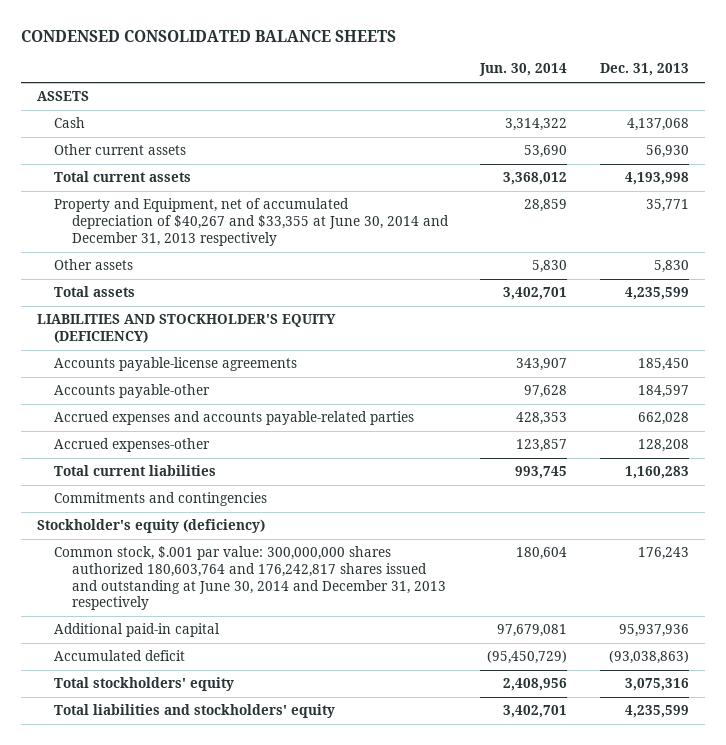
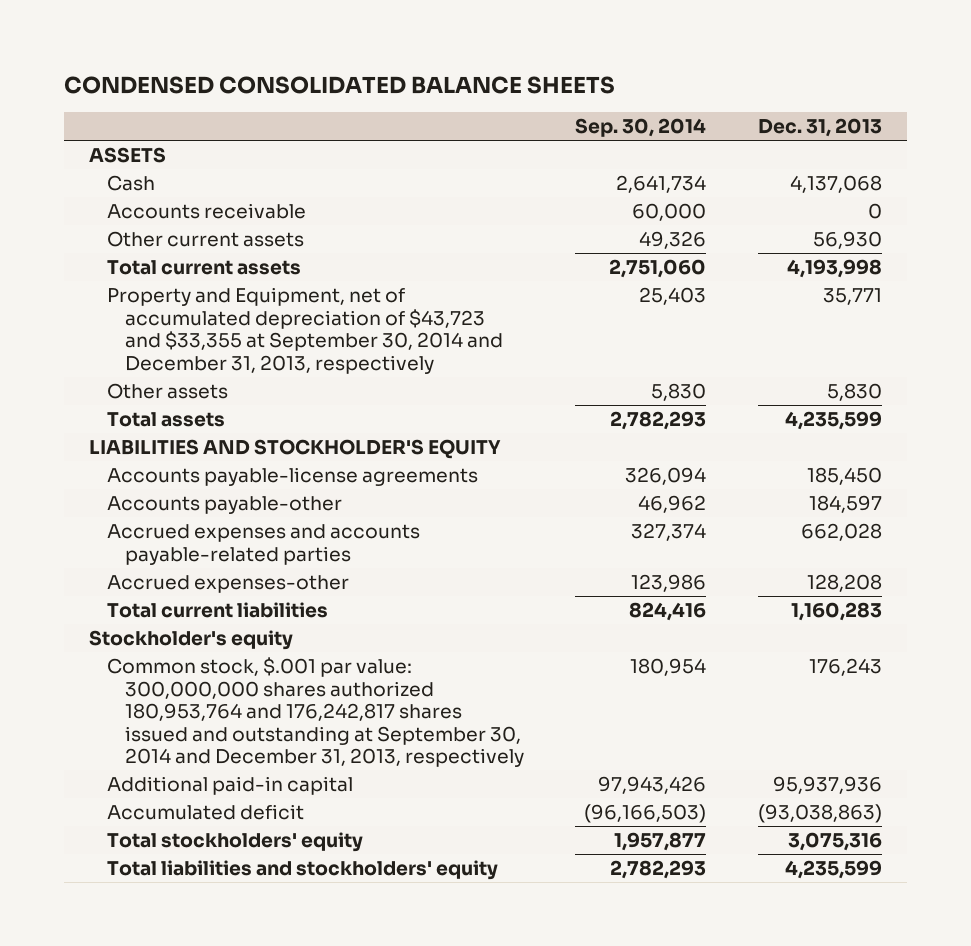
[479,63,568,77] Jun. 30, 2014 -> none
none -> [575,118,707,138] Sep. 30, 2014
none -> [107,203,307,220] Accounts receivable
[54,198,449,246] Property and Equipment, net of accumulated depreciation of $40,267 and $33,355 at June 30, 2014 and December 31, 2013 respectively -> [107,287,504,374] Property and Equipment, net of accumulated depreciation of $43,723 and $33,355 at September 30, 2014 and December 31, 2013, respectively
[37,314,337,344] LIABILITIES AND STOCKHOLDER'S EQUITY (DEFICIENCY) -> [89,439,502,460] LIABILITIES AND STOCKHOLDER'S EQUITY
[54,492,268,507] Commitments and contingencies -> none
[37,519,266,534] Stockholder's equity (deficiency) -> [89,630,294,651] Stockholder's equity
[54,546,446,611] Common stock, $.001 par value: 300,000,000 shares authorized 180,603,764 and 176,242,817 shares issued and outstanding at June 30, 2014 and December 31, 2013 respectively -> [107,657,525,768] Common stock, $.001 par value: 300,000,000 shares authorized 180,953,764 and 176,242,817 shares issued and outstanding at September 30, 2014 and December 31, 2013, respectively

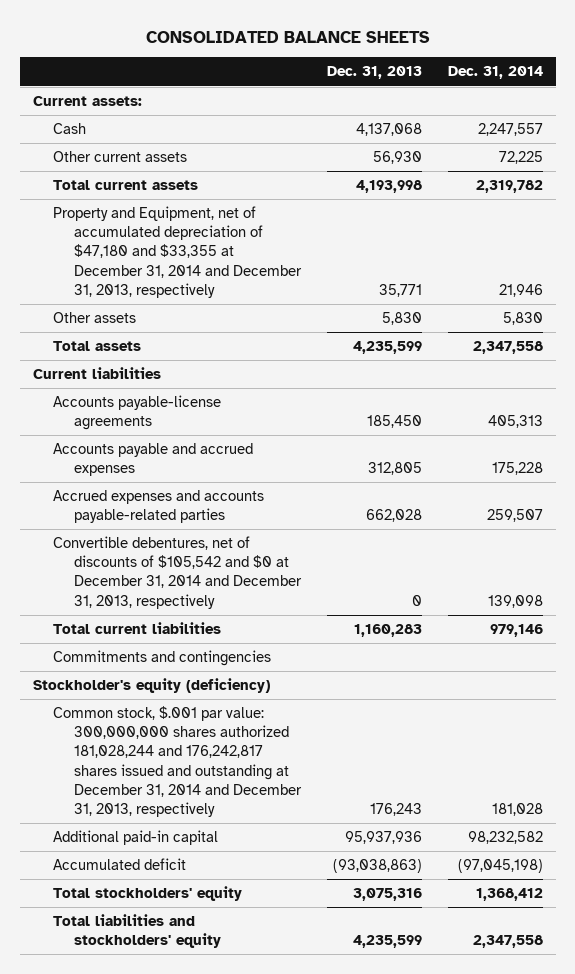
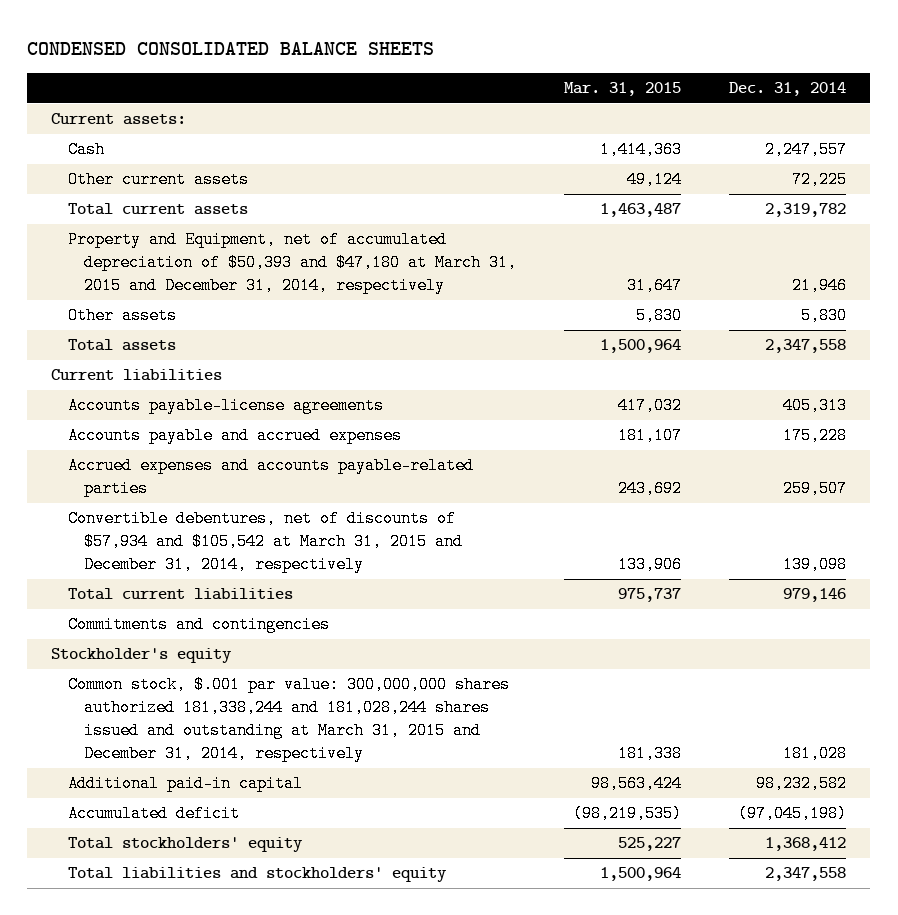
[145,30,430,43] CONSOLIDATED BALANCE SHEETS -> [27,42,435,56] CONDENSED CONSOLIDATED BALANCE SHEETS
[326,66,422,80] Dec. 31, 2013 -> none
none -> [564,82,682,97] Mar. 31, 2015
[53,206,302,298] Property and Equipment, net of accumulated depreciation of $47,180 and $33,355 at December 31, 2014 and December 31, 2013, respectively -> [67,231,517,295] Property and Equipment, net of accumulated depreciation of $50,393 and $47,180 at March 31, 2015 and December 31, 2014, respectively
[53,536,302,609] Convertible debentures, net of discounts of $105,542 and $0 at December 31, 2014 and December 31, 2013, respectively -> [67,510,463,574] Convertible debentures, net of discounts of $57,934 and $105,542 at March 31, 2015 and December 31, 2014, respectively
[32,678,270,694] Stockholder's equity (deficiency) -> [51,648,233,664] Stockholder's equity
[53,706,302,817] Common stock, $.001 par value: 300,000,000 shares authorized 181,028,244 and 176,242,817 shares issued and outstanding at December 31, 2014 and December 31, 2013, respectively -> [67,676,510,763] Common stock, $.001 par value: 300,000,000 shares authorized 181,338,244 and 181,028,244 shares issued and outstanding at March 31, 2015 and December 31, 2014, respectively

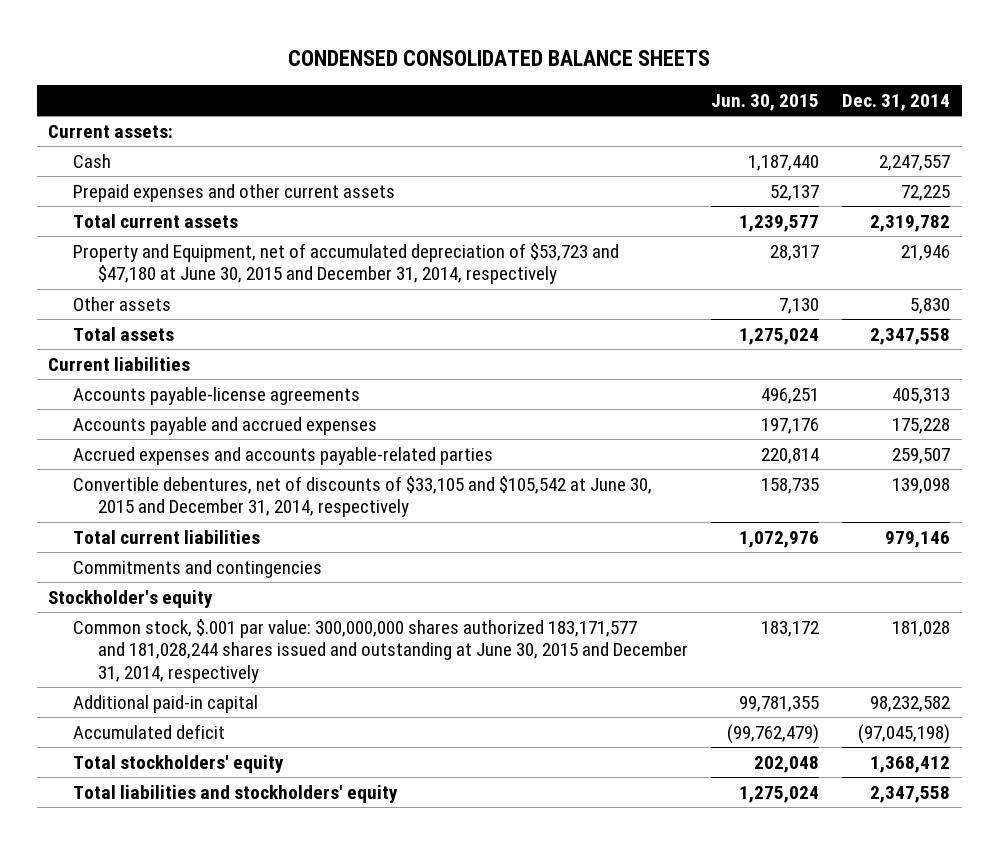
[564,82,682,97] Mar. 31, 2015 -> none
none -> [711,94,820,112] Jun. 30, 2015
[67,171,249,189] Other current assets -> [73,183,396,202] Prepaid expenses and other current assets
[67,231,517,295] Property and Equipment, net of accumulated depreciation of $50,393 and $47,180 at March 31, 2015 and December 31, 2014, respectively -> [73,242,620,285] Property and Equipment, net of accumulated depreciation of $53,723 and $47,180 at June 30, 2015 and December 31, 2014, respectively
[67,510,463,574] Convertible debentures, net of discounts of $57,934 and $105,542 at March 31, 2015 and December 31, 2014, respectively -> [73,475,653,518] Convertible debentures, net of discounts of $33,105 and $105,542 at June 30, 2015 and December 31, 2014, respectively
[67,676,510,763] Common stock, $.001 par value: 300,000,000 shares authorized 181,338,244 and 181,028,244 shares issued and outstanding at March 31, 2015 and December 31, 2014, respectively -> [73,618,689,684] Common stock, $.001 par value: 300,000,000 shares authorized 183,171,577 and 181,028,244 shares issued and outstanding at June 30, 2015 and December 31, 2014, respectively

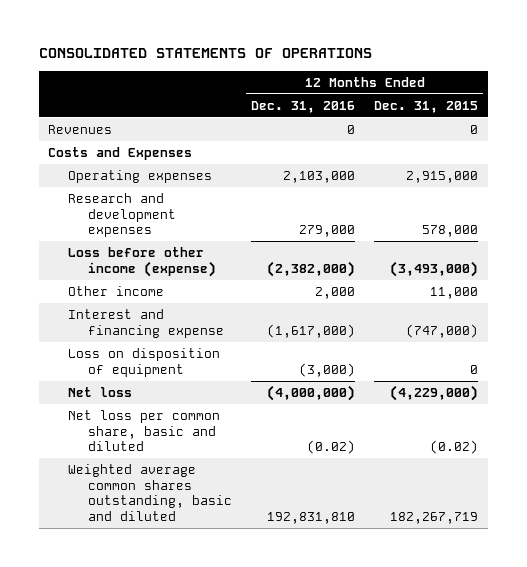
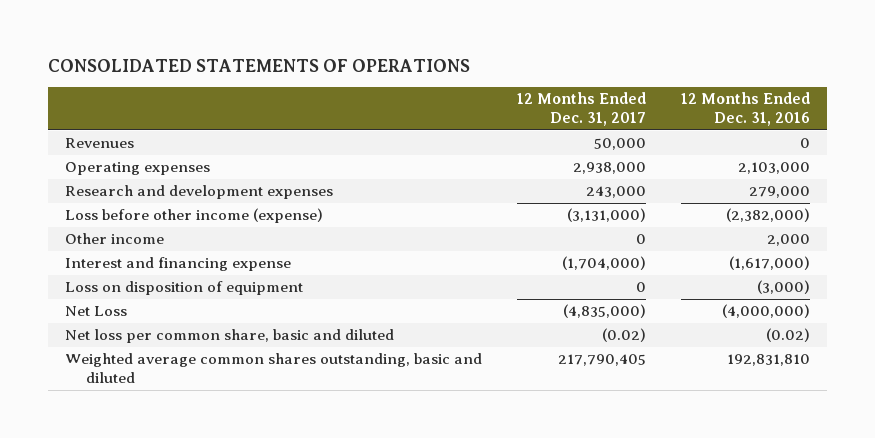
[374,100,479,113] Dec. 31, 2015 -> none
none -> [516,92,646,127] 12 Months Ended Dec. 31, 2017
[48,146,193,160] Costs and Expenses -> none
[67,386,132,397] Net loss -> [65,306,128,317] Net Loss

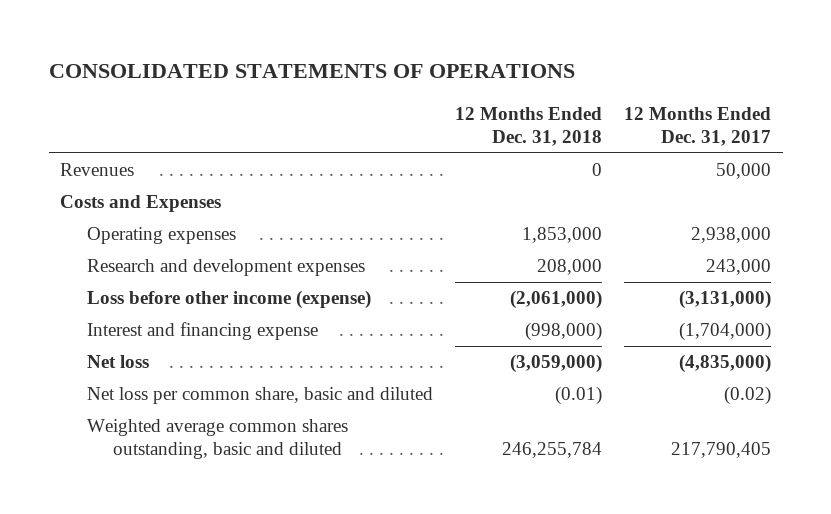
[680,92,810,127] 12 Months Ended Dec. 31, 2016 -> none
none -> [455,106,603,146] 12 Months Ended Dec. 31, 2018
none -> [59,195,221,213] Costs and Expenses
[65,233,165,245] Other income -> none
[65,281,304,296] Loss on disposition of equipment -> none
[65,306,128,317] Net Loss -> [86,355,149,369] Net loss

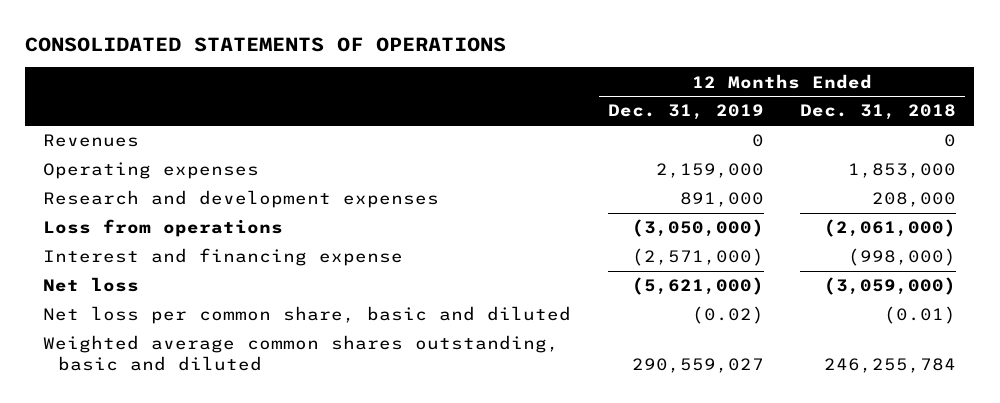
[624,106,772,146] 12 Months Ended Dec. 31, 2017 -> none
none -> [607,104,764,121] Dec. 31, 2019
[59,195,221,213] Costs and Expenses -> none
[86,290,371,310] Loss before other income (expense) -> [43,219,284,238] Loss from operations

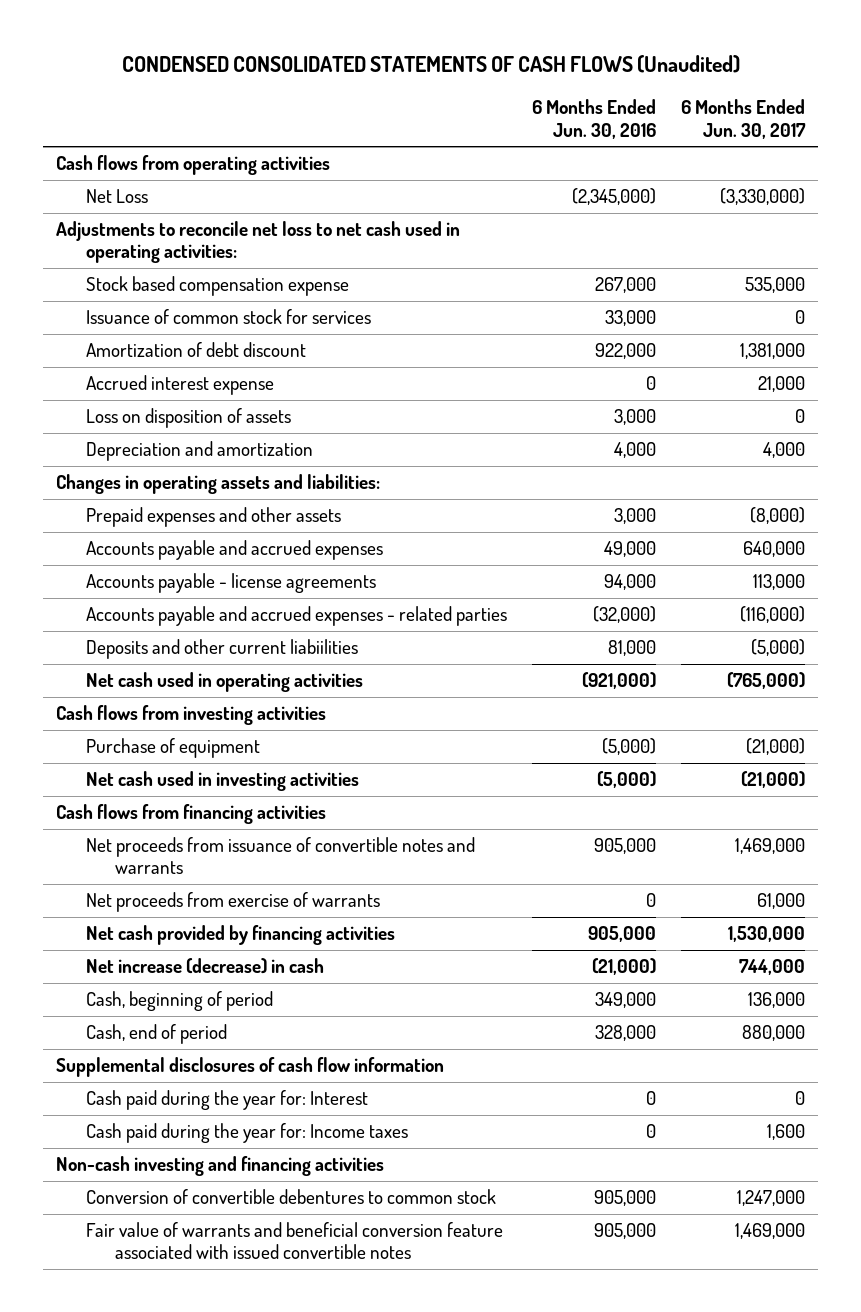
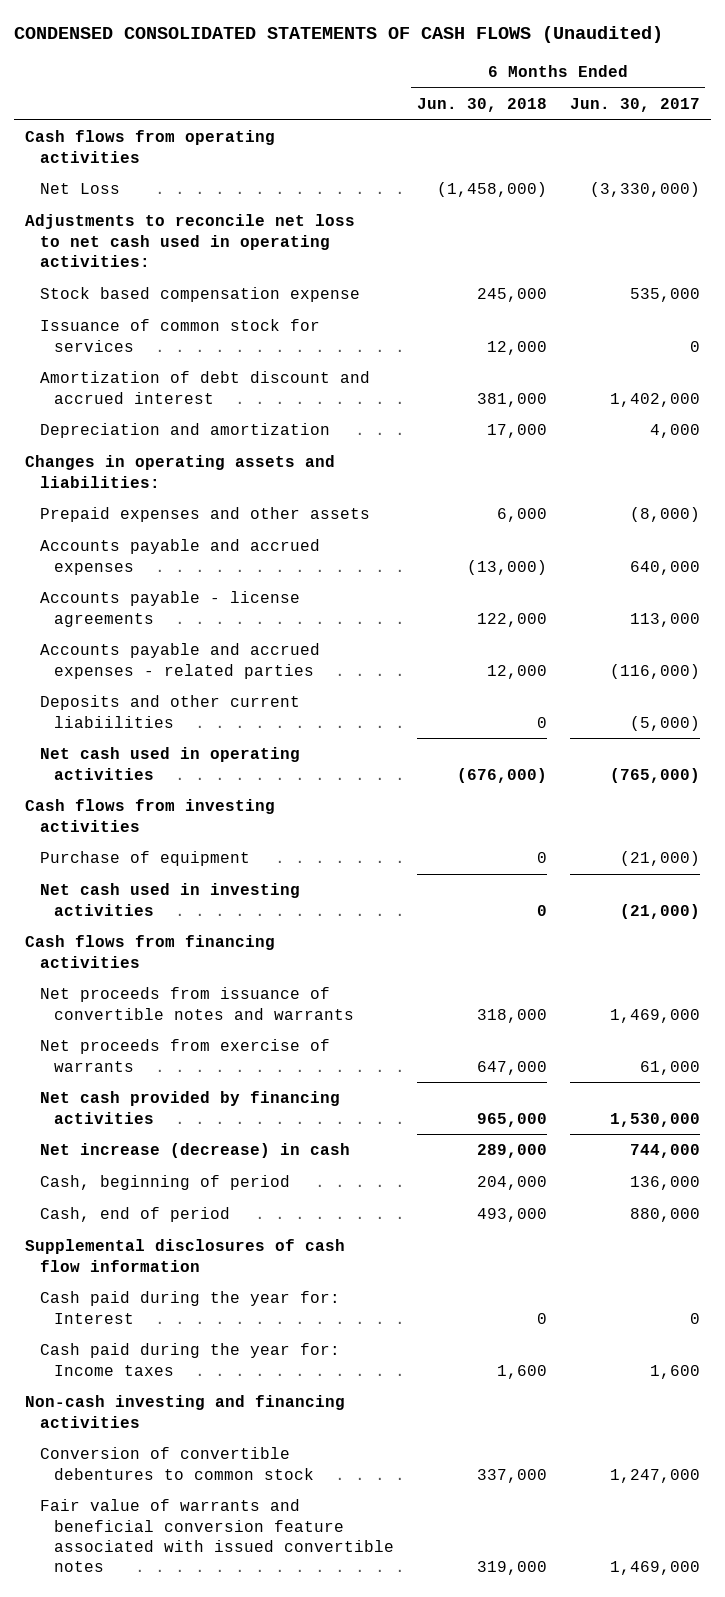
[531,99,656,139] 6 Months Ended Jun. 30, 2016 -> none
none -> [416,97,547,112] Jun. 30, 2018
[85,375,274,396] Accrued interest expense -> none
[85,408,291,429] Loss on disposition of assets -> none
[85,342,306,358] Amortization of debt discount -> [39,371,370,404] Amortization of debt discount and accrued interest
[740,343,806,360] 1,381,000 -> [609,392,700,407] 1,402,000

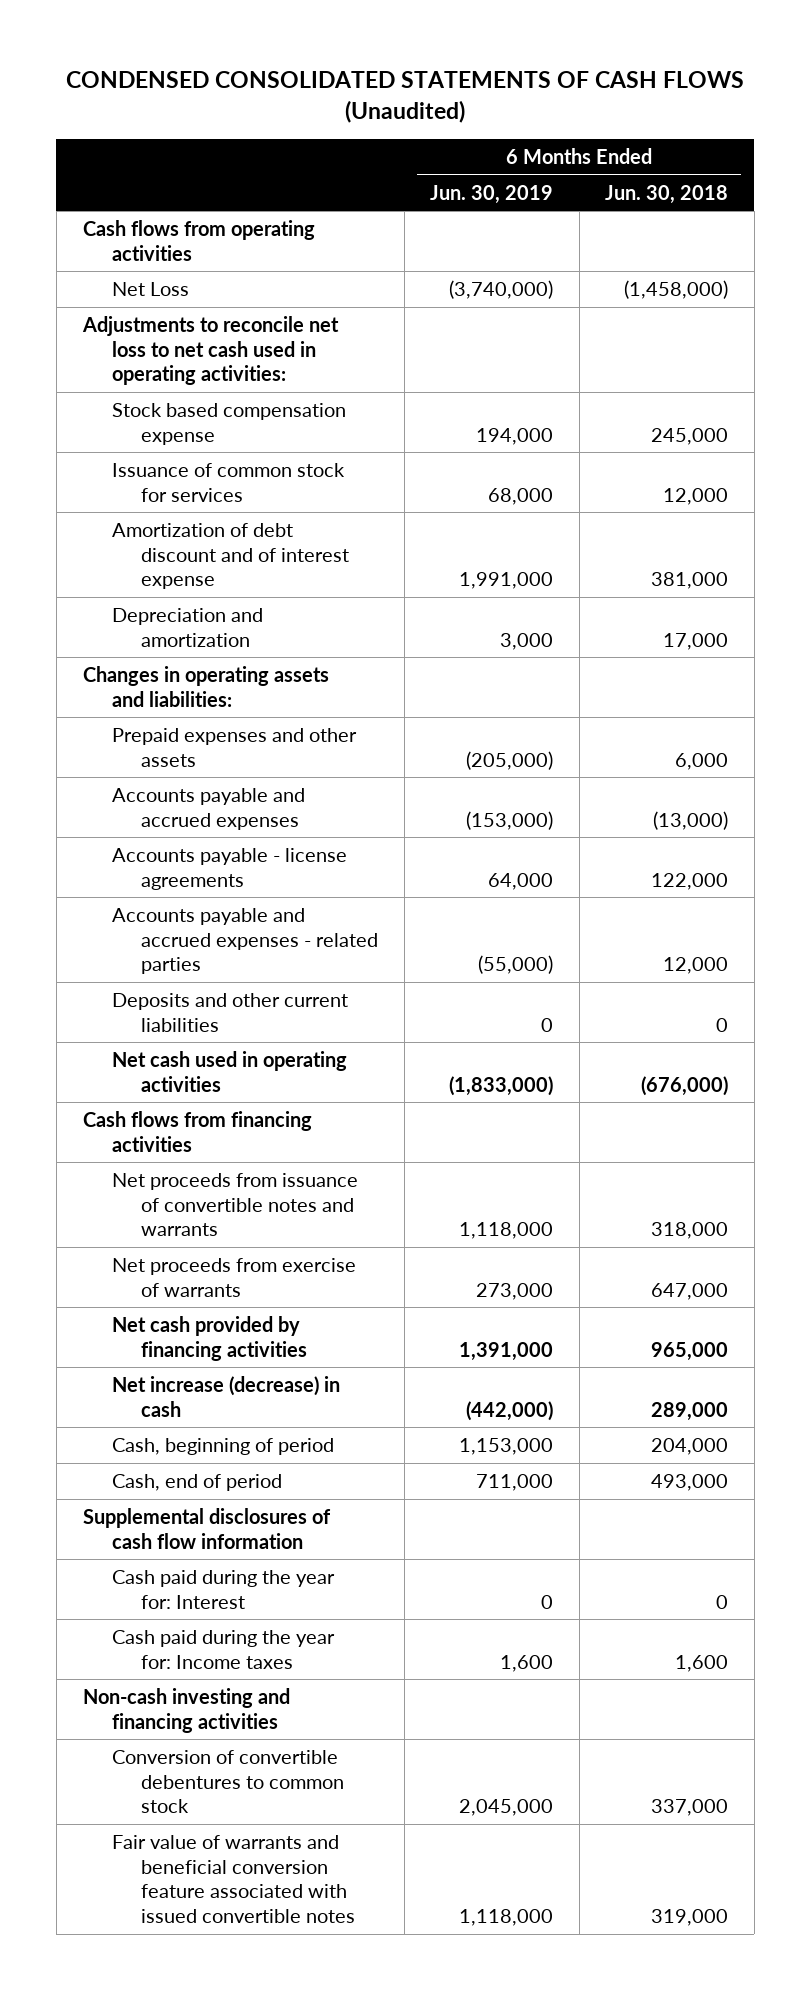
[569,97,700,112] Jun. 30, 2017 -> none
none -> [430,184,554,204] Jun. 30, 2019
[39,371,370,404] Amortization of debt discount and accrued interest -> [111,523,349,590] Amortization of debt discount and of interest expense
[39,695,300,728] Deposits and other current liabiilities -> [111,993,348,1032] Deposits and other current liabilities
[25,799,276,832] Cash flows from investing activities -> none
[39,851,250,867] Purchase of equipment -> none
[39,883,300,916] Net cash used in investing activities -> none

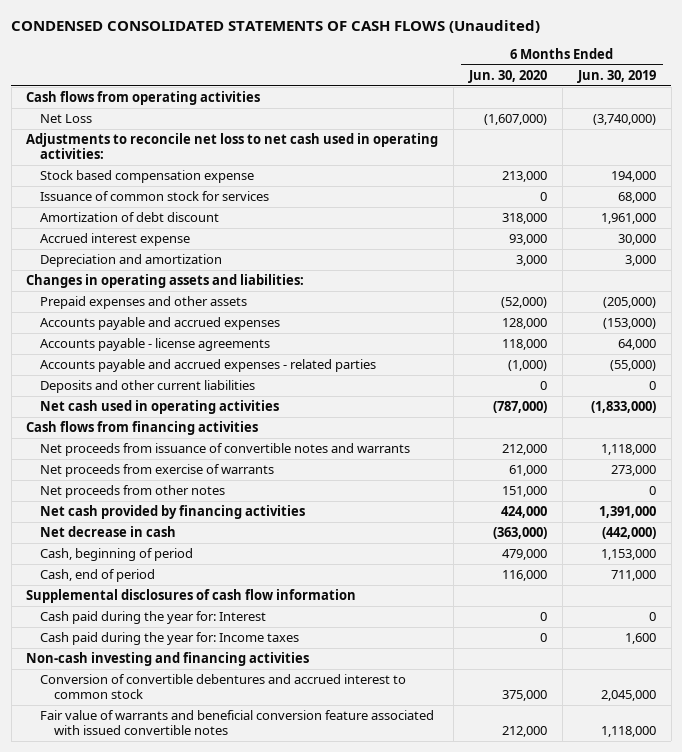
[605,184,729,204] Jun. 30, 2018 -> none
none -> [468,69,548,83] Jun. 30, 2020
[111,523,349,590] Amortization of debt discount and of interest expense -> [40,212,220,223] Amortization of debt discount
[459,572,554,590] 1,991,000 -> [600,213,656,225] 1,961,000
none -> [40,233,191,247] Accrued interest expense
none -> [40,485,226,499] Net proceeds from other notes
[111,1376,340,1417] Net increase (decrease) in cash -> [40,526,177,538] Net decrease in cash
[111,1750,344,1814] Conversion of convertible debentures to common stock -> [40,674,407,700] Conversion of convertible debentures and accrued interest to common stock

